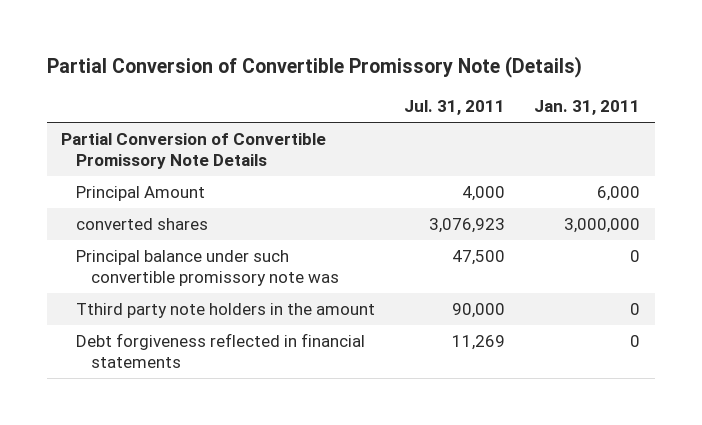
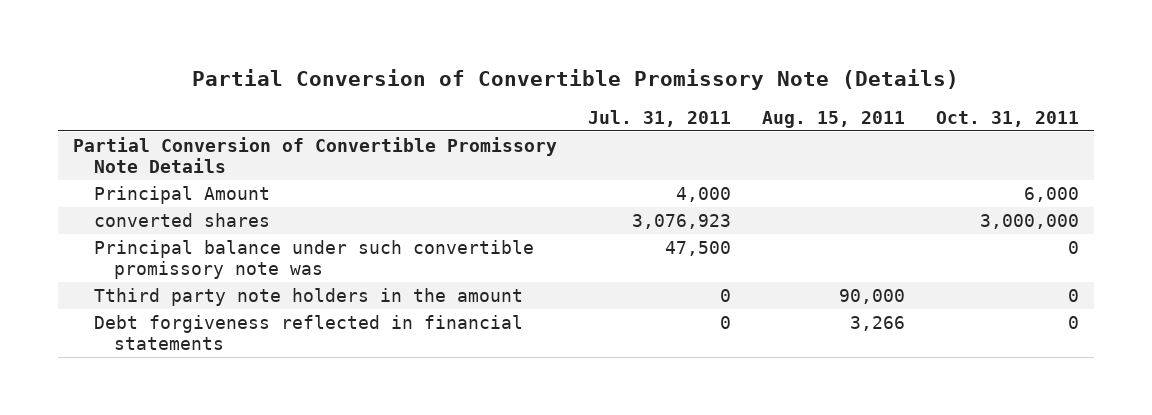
[534,100,641,116] Jan. 31, 2011 -> none
none -> [761,110,905,128] Aug. 15, 2011
none -> [935,110,1079,127] Oct. 31, 2011
[452,303,506,319] 90,000 -> [719,289,731,303] 0
[452,335,506,351] 11,269 -> [719,316,731,330] 0

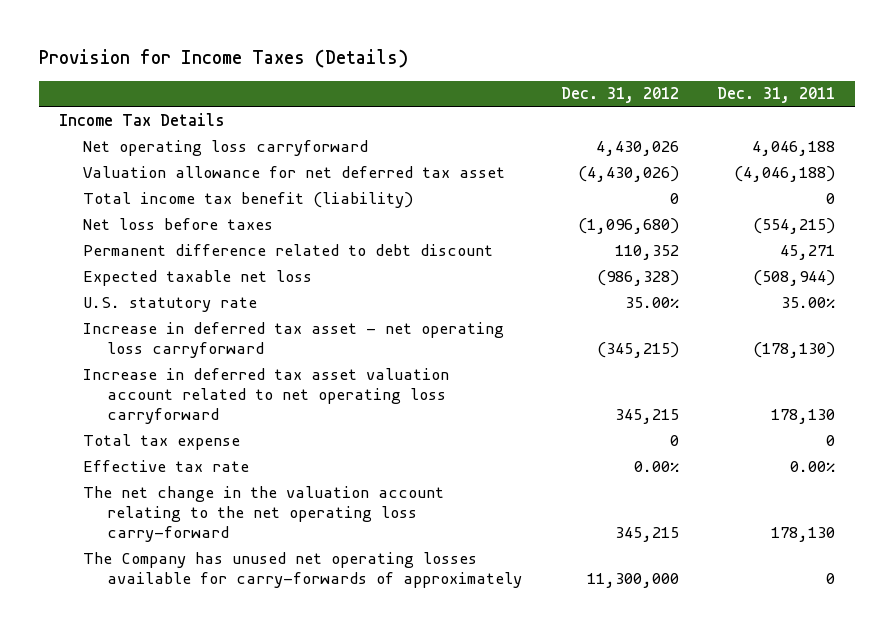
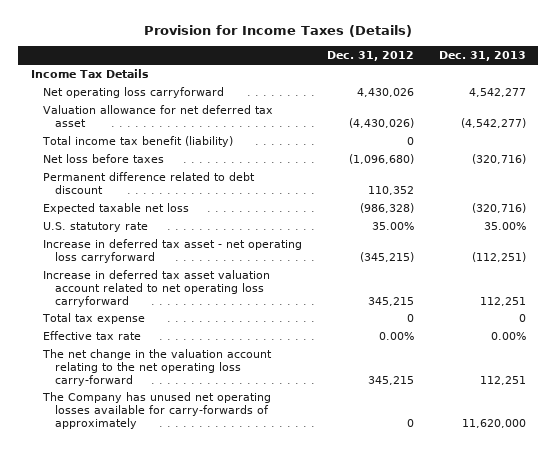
[717,87,836,104] Dec. 31, 2011 -> none
none -> [438,51,526,62] Dec. 31, 2013
[586,572,679,588] 11,300,000 -> [407,418,415,427] 0

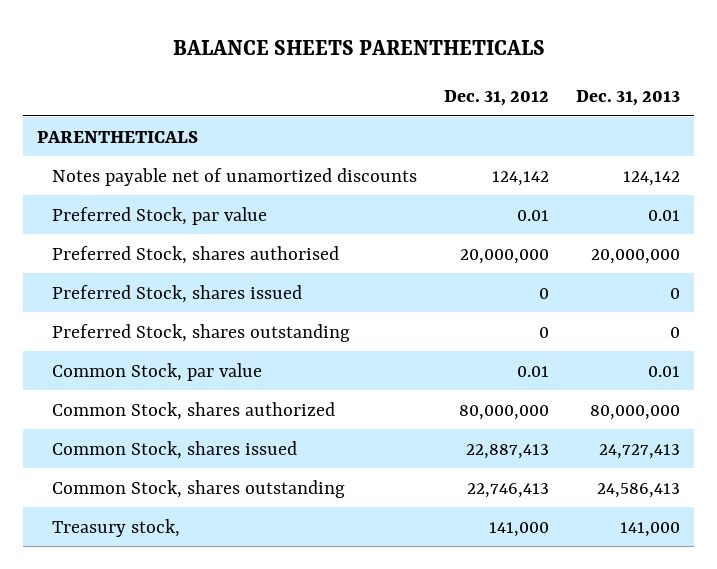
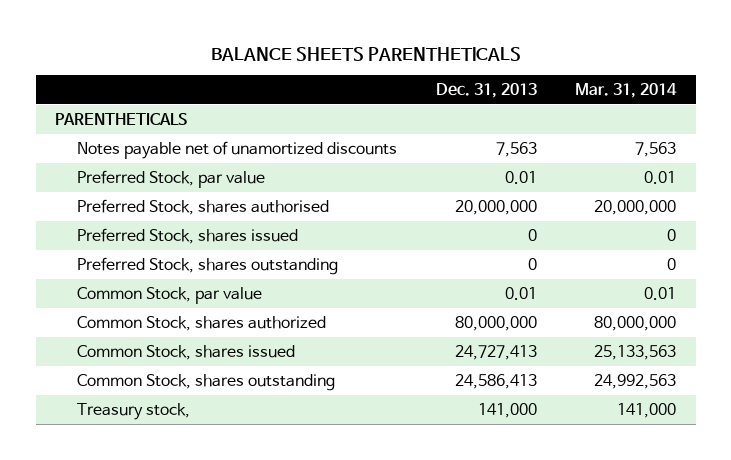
[444,89,550,106] Dec. 31, 2012 -> none
none -> [575,82,678,98] Mar. 31, 2014
[623,170,681,186] 124,142 -> [495,141,537,157] 7,563

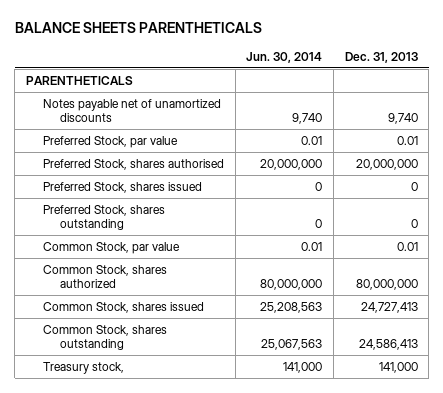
[575,82,678,98] Mar. 31, 2014 -> none
none -> [246,51,323,63] Jun. 30, 2014
[495,141,537,157] 7,563 -> [387,112,418,124] 9,740

